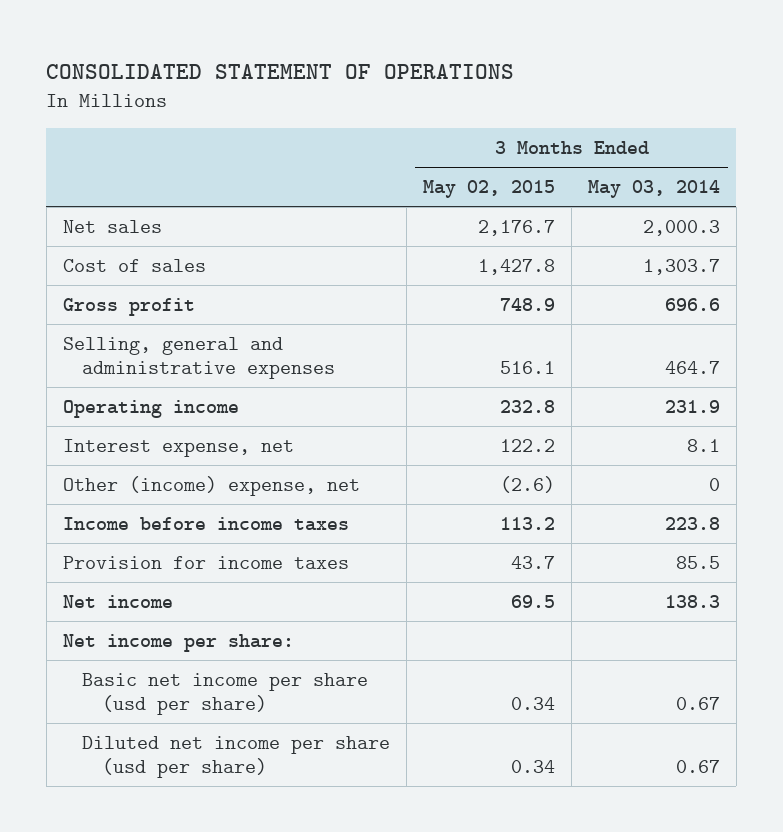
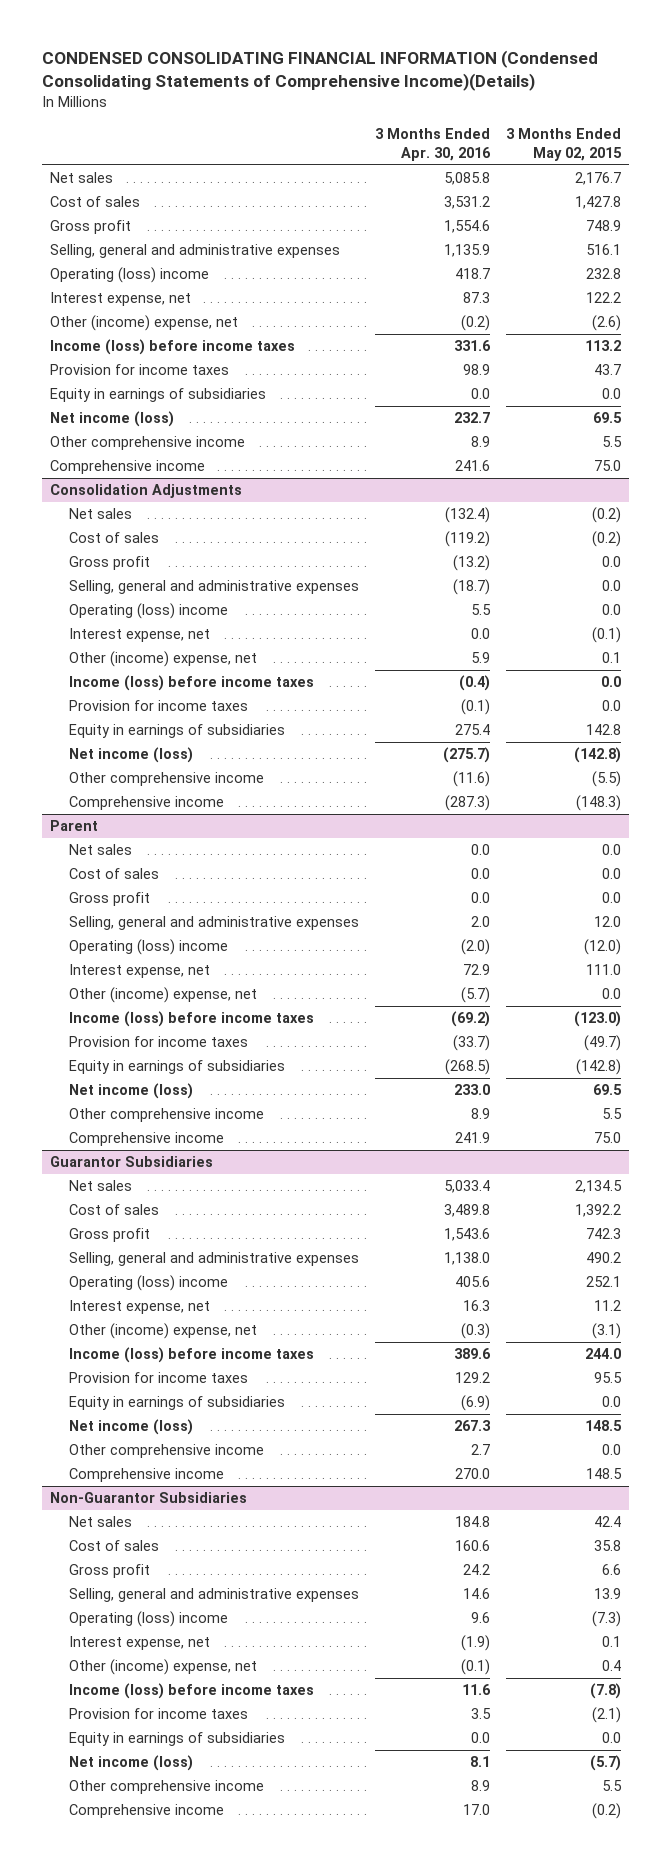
[46,63,515,79] CONSOLIDATED STATEMENT OF OPERATIONS -> [41,50,598,92] CONDENSED CONSOLIDATING FINANCIAL INFORMATION (Condensed Consolidating Statements of Comprehensive Income)(Details)
[587,179,720,198] May 03, 2014 -> none
none -> [374,127,491,161] 3 Months Ended Apr. 30, 2016
[62,399,239,418] Operating income -> [49,267,209,284] Operating (loss) income
[62,516,349,531] Income before income taxes -> [49,339,295,356] Income (loss) before income taxes
[62,633,294,652] Net income per share: -> none
[82,672,369,716] Basic net income per share (usd per share) -> none
[82,735,391,779] Diluted net income per share (usd per share) -> none
none -> [49,388,266,403] Equity in earnings of subsidiaries
[62,594,173,608] Net income -> [49,411,174,428] Net income (loss)
none -> [49,436,245,451] Other comprehensive income
none -> [49,460,205,475] Comprehensive income
none -> [49,484,242,499] Consolidation Adjustments
none -> [68,508,132,520] Net sales
none -> [68,532,159,544] Cost of sales
none -> [68,556,150,571] Gross profit
none -> [68,580,359,595] Selling, general and administrative expenses
none -> [68,603,228,620] Operating (loss) income
none -> [68,628,210,643] Interest expense, net
none -> [68,651,257,668] Other (income) expense, net
none -> [68,675,314,692] Income (loss) before income taxes
none -> [68,700,248,712] Provision for income taxes
none -> [68,724,285,739] Equity in earnings of subsidiaries
none -> [68,747,193,764] Net income (loss)
none -> [68,772,264,787] Other comprehensive income
none -> [68,796,224,811] Comprehensive income
none -> [49,820,98,832] Parent
none -> [68,844,132,856] Net sales
none -> [68,868,159,880] Cost of sales
none -> [68,892,150,907] Gross profit
none -> [68,916,359,931] Selling, general and administrative expenses
none -> [68,939,228,956] Operating (loss) income
none -> [68,964,210,979] Interest expense, net
none -> [68,987,257,1004] Other (income) expense, net
none -> [68,1011,314,1028] Income (loss) before income taxes
none -> [68,1036,248,1048] Provision for income taxes
none -> [68,1060,285,1075] Equity in earnings of subsidiaries
none -> [68,1083,193,1100] Net income (loss)
none -> [68,1108,264,1123] Other comprehensive income
none -> [68,1132,224,1147] Comprehensive income
none -> [49,1156,213,1168] Guarantor Subsidiaries
none -> [68,1180,132,1192] Net sales
none -> [68,1204,159,1216] Cost of sales
none -> [68,1228,150,1243] Gross profit
none -> [68,1252,359,1267] Selling, general and administrative expenses
none -> [68,1275,228,1292] Operating (loss) income
none -> [68,1300,210,1315] Interest expense, net
none -> [68,1323,257,1340] Other (income) expense, net
none -> [68,1347,314,1364] Income (loss) before income taxes
none -> [68,1372,248,1384] Provision for income taxes
none -> [68,1396,285,1411] Equity in earnings of subsidiaries
none -> [68,1419,193,1436] Net income (loss)
none -> [68,1444,264,1459] Other comprehensive income
none -> [68,1468,224,1483] Comprehensive income
none -> [49,1492,247,1504] Non-Guarantor Subsidiaries
none -> [68,1516,132,1528] Net sales
none -> [68,1540,159,1552] Cost of sales
none -> [68,1564,150,1579] Gross profit
none -> [68,1588,359,1603] Selling, general and administrative expenses
none -> [68,1611,228,1628] Operating (loss) income
none -> [68,1636,210,1651] Interest expense, net
none -> [68,1659,257,1676] Other (income) expense, net
none -> [68,1683,314,1700] Income (loss) before income taxes
none -> [68,1708,248,1720] Provision for income taxes
none -> [68,1732,285,1747] Equity in earnings of subsidiaries
none -> [68,1755,193,1772] Net income (loss)
none -> [68,1780,264,1795] Other comprehensive income
none -> [68,1804,224,1819] Comprehensive income

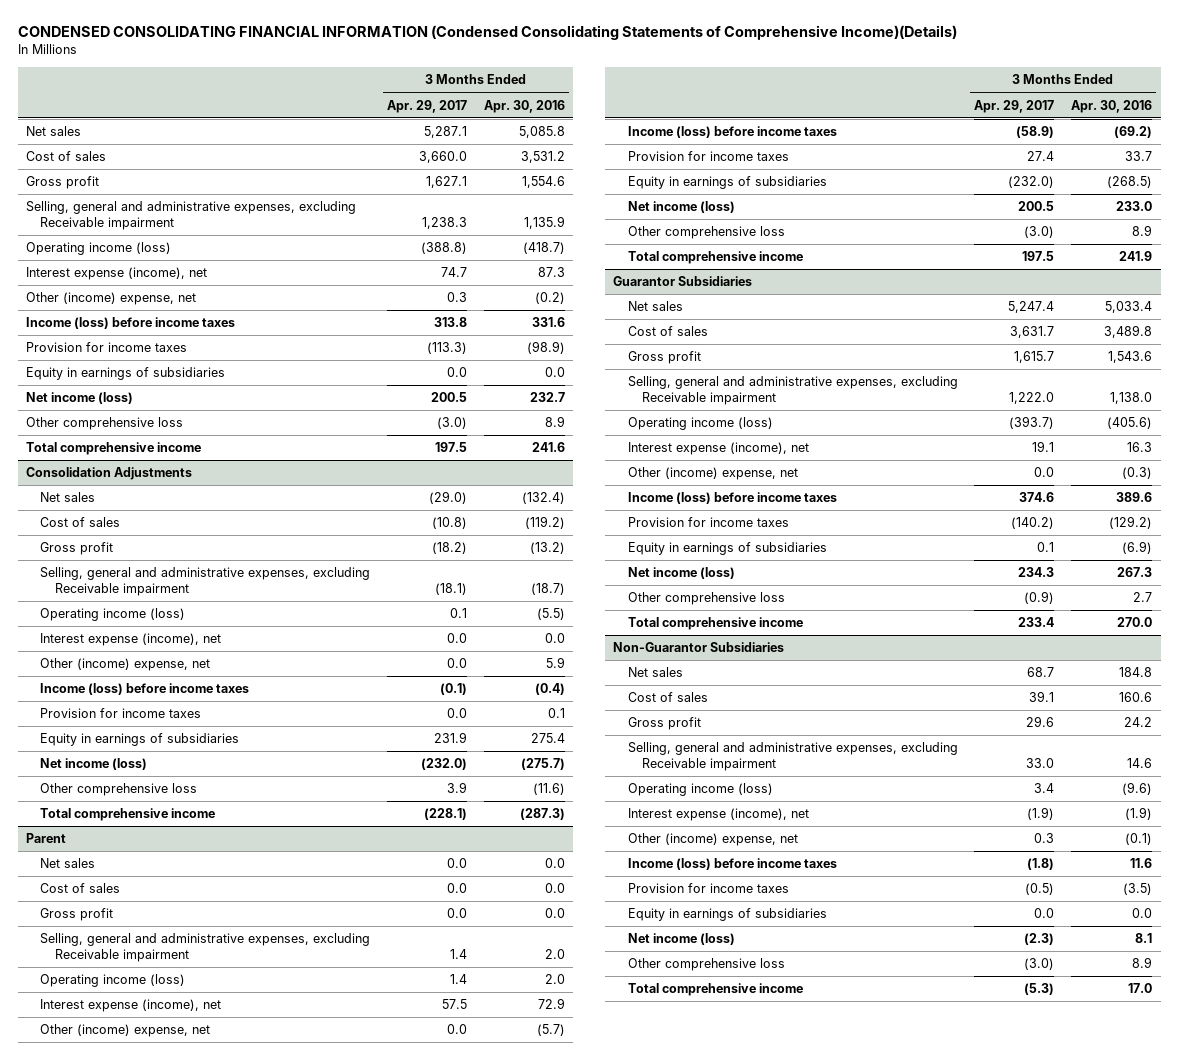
[505,127,622,161] 3 Months Ended May 02, 2015 -> none
none -> [387,99,468,113] Apr. 29, 2017
[49,244,340,259] Selling, general and administrative expenses -> [26,201,357,231] Selling, general and administrative expenses, excluding Receivable impairment
[49,267,209,284] Operating (loss) income -> [26,242,172,256] Operating income (loss)
[454,268,490,280] 418.7 -> [522,242,565,255] (418.7)
[49,292,191,307] Interest expense, net -> [26,267,208,281] Interest expense (income), net
[462,364,490,376] 98.9 -> [526,341,565,355] (98.9)
[49,436,245,451] Other comprehensive income -> [26,417,184,431] Other comprehensive loss
[49,460,205,475] Comprehensive income -> [26,442,202,456] Total comprehensive income
[68,580,359,595] Selling, general and administrative expenses -> [40,567,371,597] Selling, general and administrative expenses, excluding Receivable impairment
[68,603,228,620] Operating (loss) income -> [40,608,186,622] Operating income (loss)
[470,604,491,616] 5.5 -> [536,608,565,621] (5.5)
[68,628,210,643] Interest expense, net -> [40,633,222,647] Interest expense (income), net
[460,699,490,716] (0.1) -> [547,708,565,719] 0.1
[68,772,264,787] Other comprehensive income -> [40,783,198,797] Other comprehensive loss
[68,796,224,811] Comprehensive income -> [40,808,216,822] Total comprehensive income
[68,916,359,931] Selling, general and administrative expenses -> [40,933,371,963] Selling, general and administrative expenses, excluding Receivable impairment
[68,939,228,956] Operating (loss) income -> [40,974,186,988] Operating income (loss)
[460,939,490,956] (2.0) -> [544,974,565,985] 2.0
[68,964,210,979] Interest expense, net -> [40,999,222,1013] Interest expense (income), net
[452,1035,490,1052] (33.7) -> [1125,151,1153,162] 33.7
[68,1108,264,1123] Other comprehensive income -> [627,226,785,240] Other comprehensive loss
[68,1132,224,1147] Comprehensive income -> [627,251,803,265] Total comprehensive income
[68,1252,359,1267] Selling, general and administrative expenses -> [627,376,958,406] Selling, general and administrative expenses, excluding Receivable impairment
[68,1275,228,1292] Operating (loss) income -> [627,417,773,431] Operating income (loss)
[454,1276,490,1288] 405.6 -> [1107,417,1153,430] (405.6)
[68,1300,210,1315] Interest expense, net -> [627,442,809,456] Interest expense (income), net
[454,1372,490,1384] 129.2 -> [1109,516,1153,530] (129.2)
[68,1444,264,1459] Other comprehensive income -> [627,592,785,606] Other comprehensive loss
[68,1468,224,1483] Comprehensive income -> [627,617,803,631] Total comprehensive income
[68,1588,359,1603] Selling, general and administrative expenses -> [627,742,958,772] Selling, general and administrative expenses, excluding Receivable impairment
[68,1611,228,1628] Operating (loss) income -> [627,783,773,797] Operating income (loss)
[470,1612,490,1624] 9.6 -> [1122,782,1153,796] (9.6)
[68,1636,210,1651] Interest expense, net -> [627,808,809,822] Interest expense (income), net
[470,1708,491,1720] 3.5 -> [1123,883,1153,896] (3.5)
[68,1780,264,1795] Other comprehensive income -> [627,958,785,972] Other comprehensive loss
[68,1804,224,1819] Comprehensive income -> [627,983,803,997] Total comprehensive income

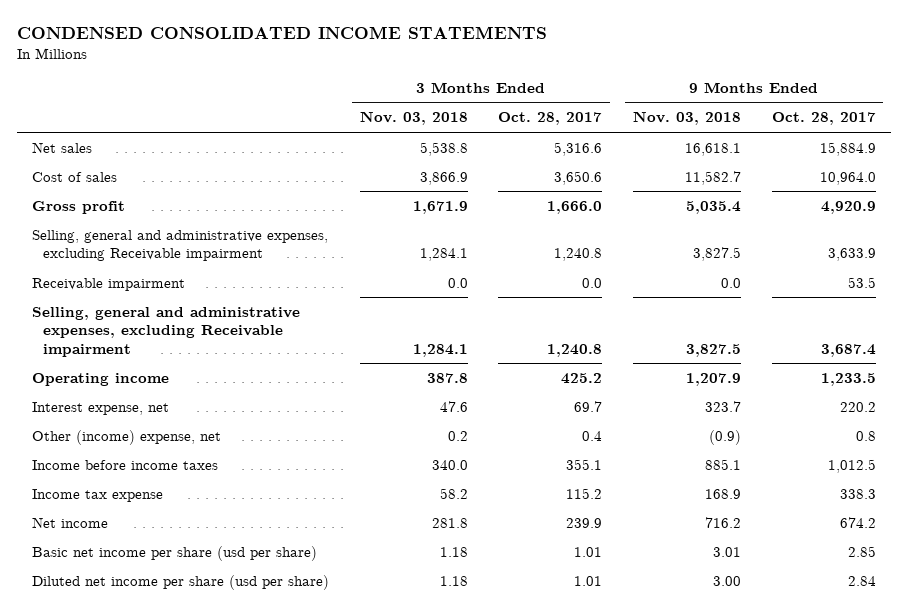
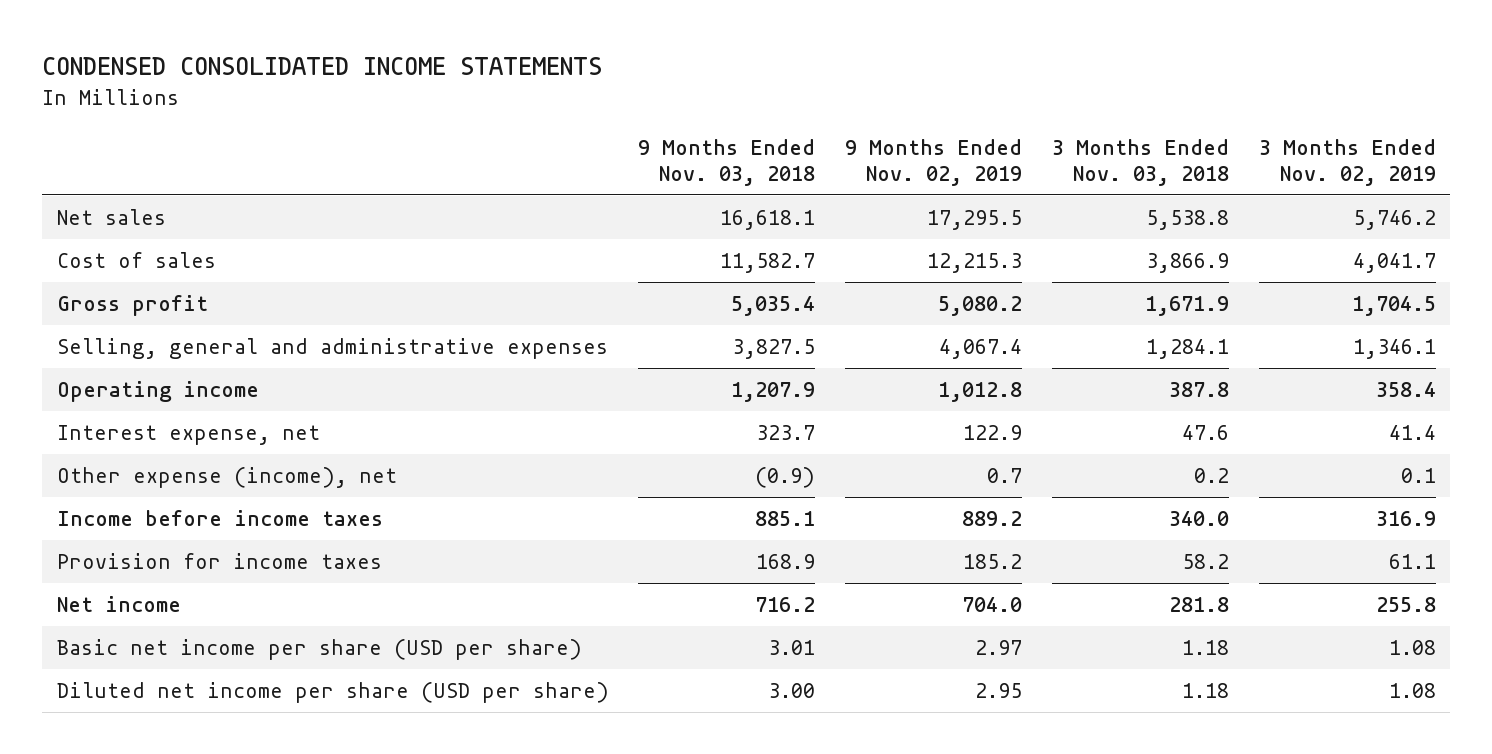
[498,112,603,126] Oct. 28, 2017 -> none
[771,112,876,126] Oct. 28, 2017 -> none
none -> [845,139,1023,186] 9 Months Ended Nov. 02, 2019
none -> [1258,139,1436,186] 3 Months Ended Nov. 02, 2019
[32,229,329,262] Selling, general and administrative expenses, excluding Receivable impairment -> none
[32,277,186,291] Receivable impairment -> none
[32,306,301,357] Selling, general and administrative expenses, excluding Receivable impairment -> [56,337,608,359] Selling, general and administrative expenses
[32,429,222,445] Other (income) expense, net -> [56,466,397,488] Other expense (income), net
[32,488,164,502] Income tax expense -> [56,552,382,569] Provision for income taxes
[32,545,318,561] Basic net income per share (usd per share) -> [56,638,582,660] Basic net income per share (USD per share)
[32,574,330,590] Diluted net income per share (usd per share) -> [56,681,609,703] Diluted net income per share (USD per share)

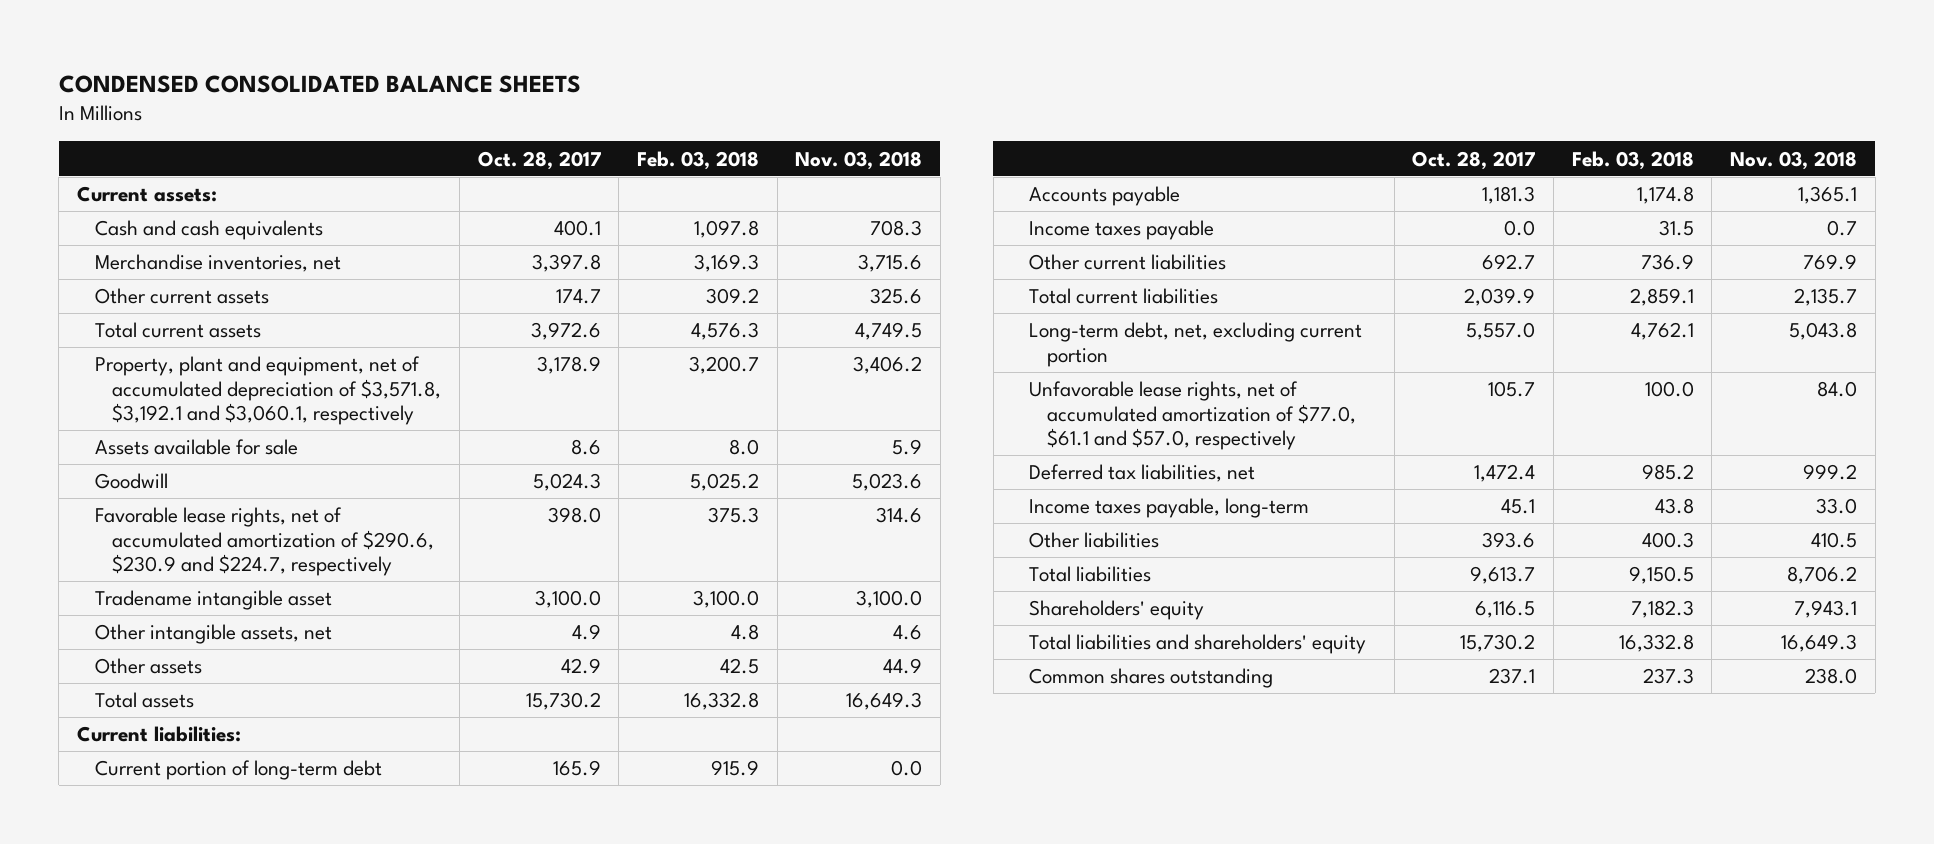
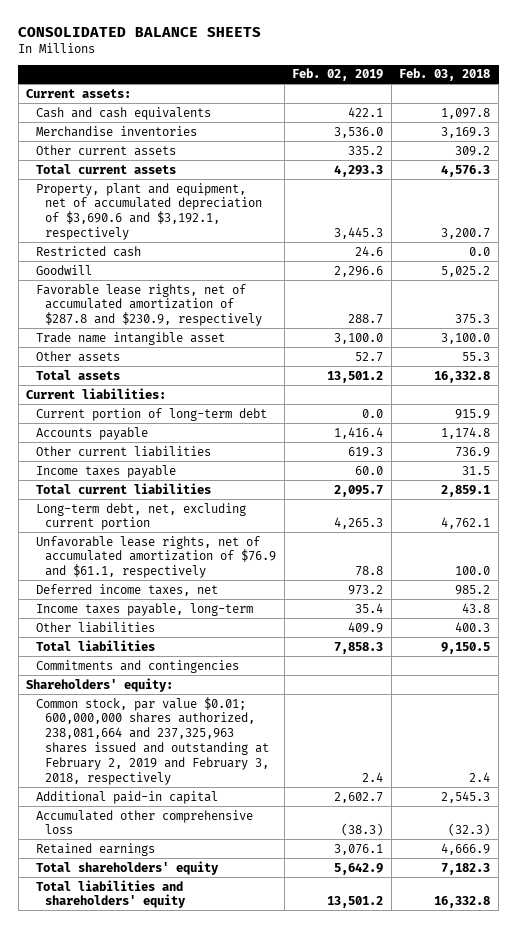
[58,74,581,93] CONDENSED CONSOLIDATED BALANCE SHEETS -> [18,26,262,37] CONSOLIDATED BALANCE SHEETS
[477,150,601,170] Oct. 28, 2017 -> none
[795,150,923,170] Nov. 03, 2018 -> none
none -> [292,68,384,82] Feb. 02, 2019
[94,254,341,273] Merchandise inventories, net -> [35,125,197,137] Merchandise inventories
[94,439,298,456] Assets available for sale -> none
[94,356,442,426] Property, plant and equipment, net of accumulated depreciation of $3,571.8, $3,192.1 and $3,060.1, respectively -> [35,182,263,240] Property, plant and equipment, net of accumulated depreciation of $3,690.6 and $3,192.1, respectively
none -> [35,245,141,257] Restricted cash
[94,624,332,645] Other intangible assets, net -> none
[94,507,435,577] Favorable lease rights, net of accumulated amortization of $290.6, $230.9 and $224.7, respectively -> [35,283,263,327] Favorable lease rights, net of accumulated amortization of $287.8 and $230.9, respectively
[94,590,332,611] Tradename intangible asset -> [35,331,225,345] Trade name intangible asset
[719,658,759,675] 42.5 -> [462,351,491,361] 55.3
[1029,220,1215,241] Income taxes payable -> [35,464,176,478] Income taxes payable
[1029,381,1357,451] Unfavorable lease rights, net of accumulated amortization of $77.0, $61.1 and $57.0, respectively -> [35,535,277,579] Unfavorable lease rights, net of accumulated amortization of $76.9 and $61.1, respectively
[1029,464,1256,483] Deferred tax liabilities, net -> [35,583,218,596] Deferred income taxes, net
none -> [35,659,239,673] Commitments and contingencies
none -> [26,677,174,692] Shareholders' equity:
none -> [35,696,270,785] Common stock, par value $0.01; 600,000,000 shares authorized, 238,081,664 and 237,325,963 shares issued and outstanding at February 2, 2019 and February 3, 2018, respectively
none -> [35,790,218,804] Additional paid-in capital
none -> [35,809,253,835] Accumulated other comprehensive loss
none -> [35,842,155,856] Retained earnings
[1029,600,1205,621] Shareholders' equity -> [35,860,219,875] Total shareholders' equity
[1029,668,1274,689] Common shares outstanding -> none

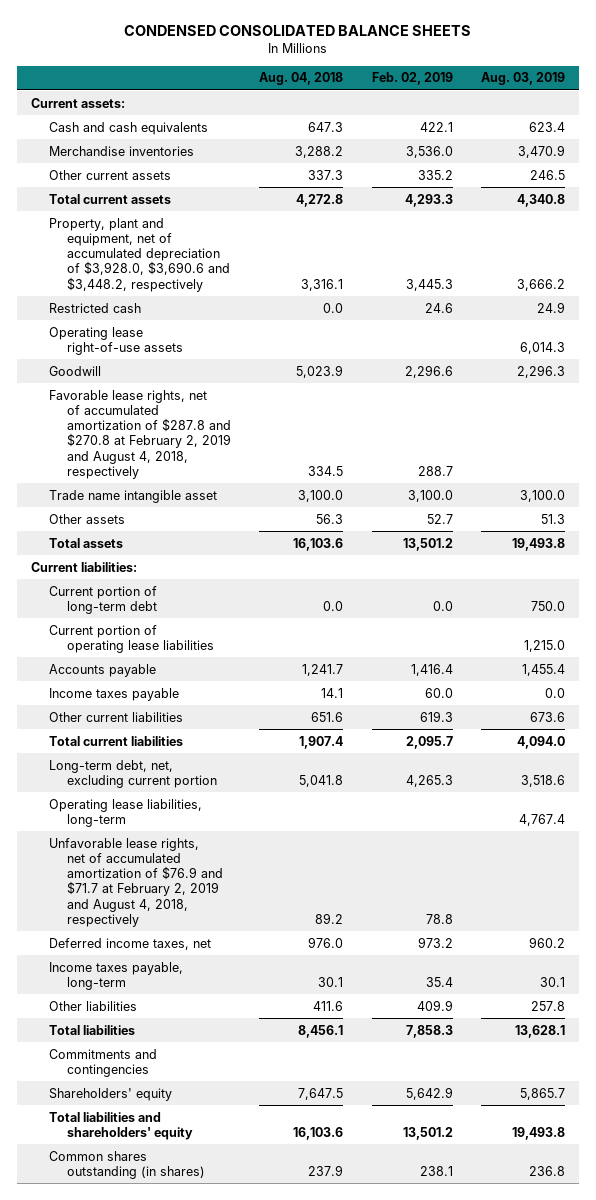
[18,26,262,37] CONSOLIDATED BALANCE SHEETS -> [123,25,471,37] CONDENSED CONSOLIDATED BALANCE SHEETS
[399,68,491,82] Feb. 03, 2018 -> none
none -> [259,72,344,86] Aug. 04, 2018
none -> [480,72,565,86] Aug. 03, 2019
[35,182,263,240] Property, plant and equipment, net of accumulated depreciation of $3,690.6 and $3,192.1, respectively -> [48,217,231,292] Property, plant and equipment, net of accumulated depreciation of $3,928.0, $3,690.6 and $3,448.2, respectively
none -> [48,326,184,355] Operating lease right-of-use assets
[35,283,263,327] Favorable lease rights, net of accumulated amortization of $287.8 and $230.9, respectively -> [48,389,232,479] Favorable lease rights, net of accumulated amortization of $287.8 and $270.8 at February 2, 2019 and August 4, 2018, respectively
none -> [48,624,215,653] Current portion of operating lease liabilities
[35,445,211,457] Other current liabilities -> [48,711,183,722] Other current liabilities
none -> [48,798,202,827] Operating lease liabilities, long-term
[35,535,277,579] Unfavorable lease rights, net of accumulated amortization of $76.9 and $61.1, respectively -> [48,837,224,927] Unfavorable lease rights, net of accumulated amortization of $76.9 and $71.7 at February 2, 2019 and August 4, 2018, respectively
[26,677,174,692] Shareholders' equity: -> none
[35,696,270,785] Common stock, par value $0.01; 600,000,000 shares authorized, 238,081,664 and 237,325,963 shares issued and outstanding at February 2, 2019 and February 3, 2018, respectively -> none
[35,790,218,804] Additional paid-in capital -> none
[35,809,253,835] Accumulated other comprehensive loss -> none
[35,842,155,856] Retained earnings -> none
[35,860,219,875] Total shareholders' equity -> [48,1087,172,1101] Shareholders' equity
none -> [48,1150,206,1179] Common shares outstanding (in shares)

